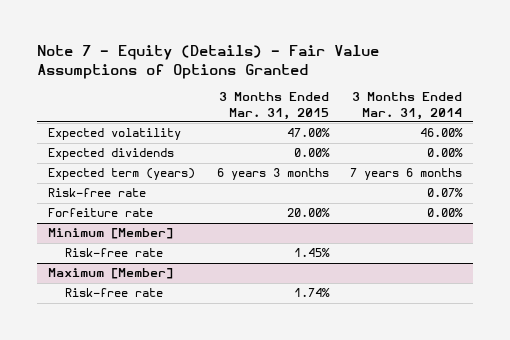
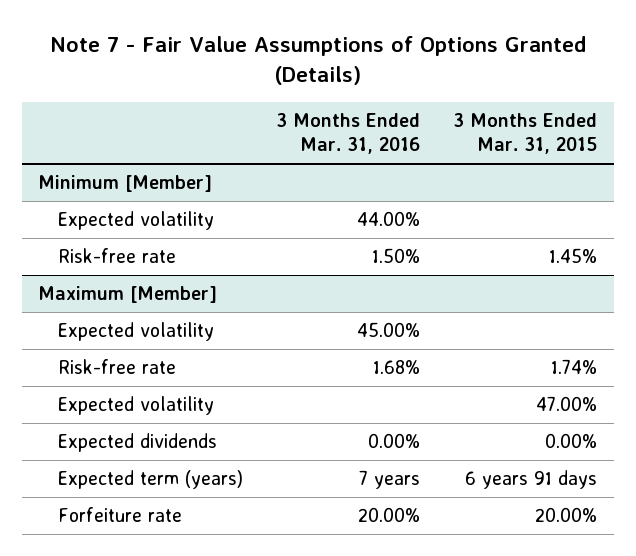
[36,44,379,79] Note 7 - Equity (Details) - Fair Value Assumptions of Options Granted -> [49,35,586,86] Note 7 - Fair Value Assumptions of Options Granted (Details)
[352,92,463,120] 3 Months Ended Mar. 31, 2014 -> none
none -> [275,112,420,155] 3 Months Ended Mar. 31, 2016
[47,128,181,141] Expected volatility -> none
[47,148,174,161] Expected dividends -> none
[47,168,195,181] Expected term (years) -> none
[47,188,146,198] Risk-free rate -> none
[47,208,153,218] Forfeiture rate -> none
none -> [57,211,214,231] Expected volatility
none -> [57,322,214,342] Expected volatility
none -> [57,396,214,416] Expected volatility
none -> [57,433,217,453] Expected dividends
none -> [57,470,243,490] Expected term (years)
none -> [57,507,182,523] Forfeiture rate

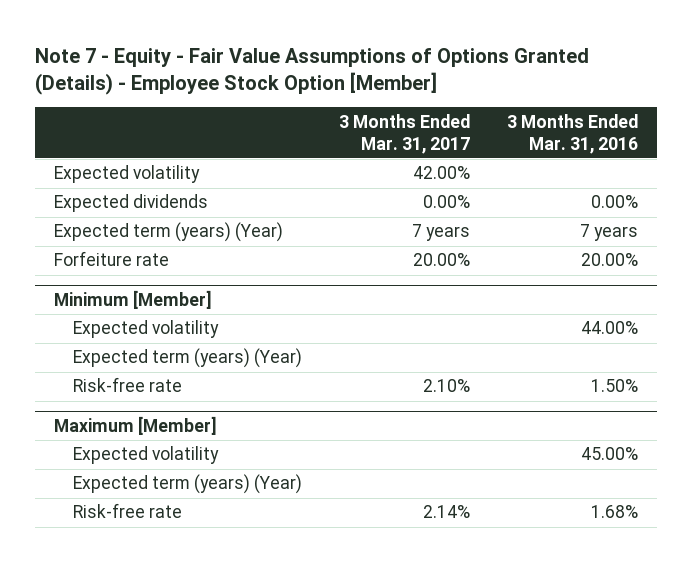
[49,35,586,86] Note 7 - Fair Value Assumptions of Options Granted (Details) -> [35,47,590,95] Note 7 - Equity - Fair Value Assumptions of Options Granted (Details) - Employee Stock Option [Member]
[453,112,598,155] 3 Months Ended Mar. 31, 2015 -> none
none -> [338,113,470,154] 3 Months Ended Mar. 31, 2017
none -> [53,165,200,184] Expected volatility
none -> [53,194,208,213] Expected dividends
none -> [53,222,283,243] Expected term (years) (Year)
none -> [53,251,169,267] Forfeiture rate
none -> [72,348,302,369] Expected term (years) (Year)
none -> [72,474,302,495] Expected term (years) (Year)
[57,396,214,416] Expected volatility -> none
[57,433,217,453] Expected dividends -> none
[57,470,243,490] Expected term (years) -> none
[57,507,182,523] Forfeiture rate -> none

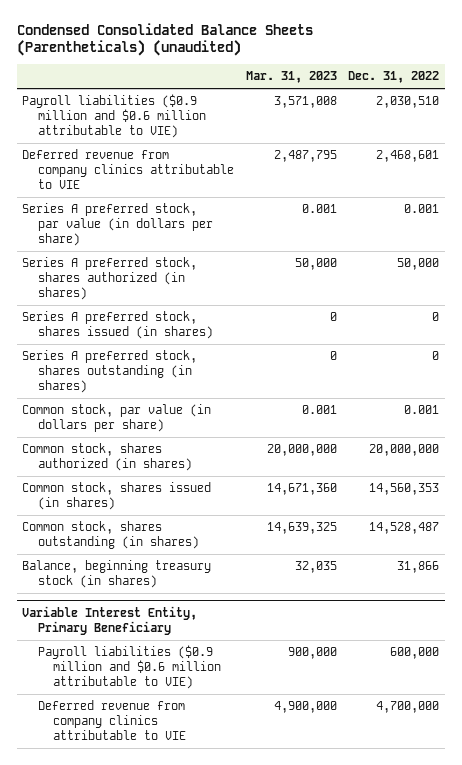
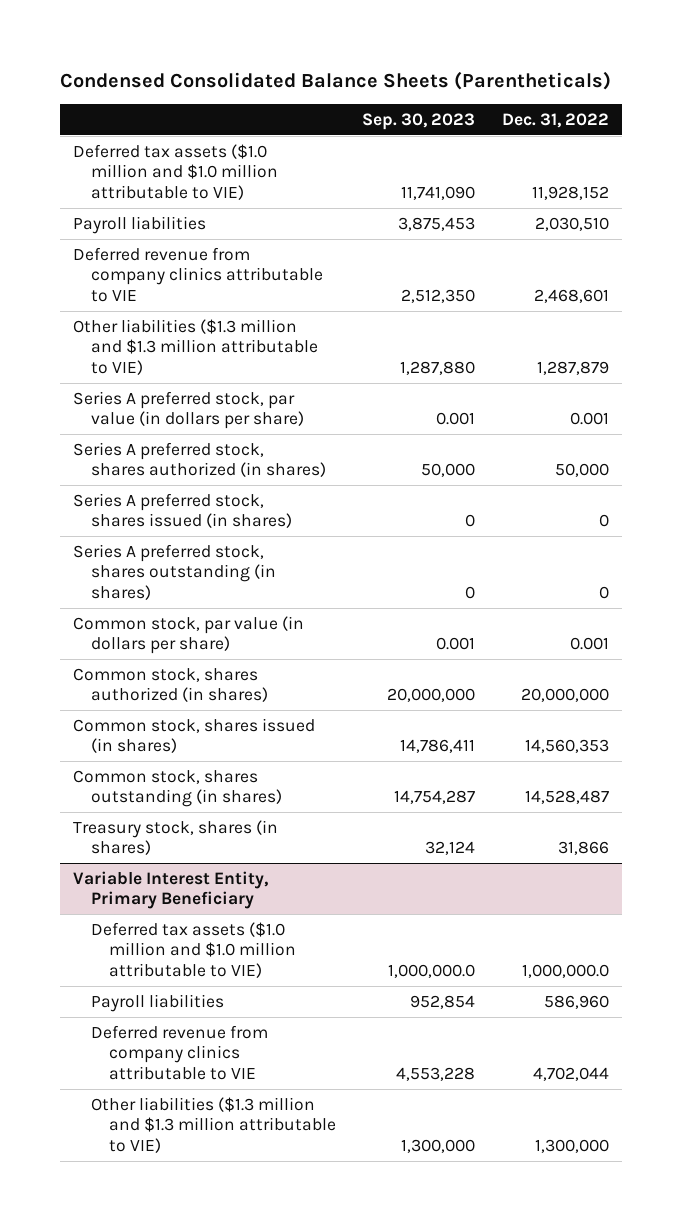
[16,22,313,57] Condensed Consolidated Balance Sheets (Parentheticals) (unaudited) -> [59,70,611,90] Condensed Consolidated Balance Sheets (Parentheticals)
[245,71,337,84] Mar. 31, 2023 -> none
none -> [362,112,476,130] Sep. 30, 2023
none -> [72,143,278,200] Deferred tax assets ($1.0 million and $1.0 million attributable to VIE)
[22,94,206,139] Payroll liabilities ($0.9 million and $0.6 million attributable to VIE) -> [72,215,206,234] Payroll liabilities
none -> [72,318,318,375] Other liabilities ($1.3 million and $1.3 million attributable to VIE)
[22,560,212,589] Balance, beginning treasury stock (in shares) -> [72,819,278,856] Treasury stock, shares (in shares)
none -> [90,921,296,978] Deferred tax assets ($1.0 million and $1.0 million attributable to VIE)
[37,645,221,690] Payroll liabilities ($0.9 million and $0.6 million attributable to VIE) -> [90,993,224,1012] Payroll liabilities
[390,647,440,660] 600,000 -> [543,994,609,1009] 586,960
[376,701,440,714] 4,700,000 -> [532,1066,609,1081] 4,702,044
none -> [90,1096,336,1153] Other liabilities ($1.3 million and $1.3 million attributable to VIE)

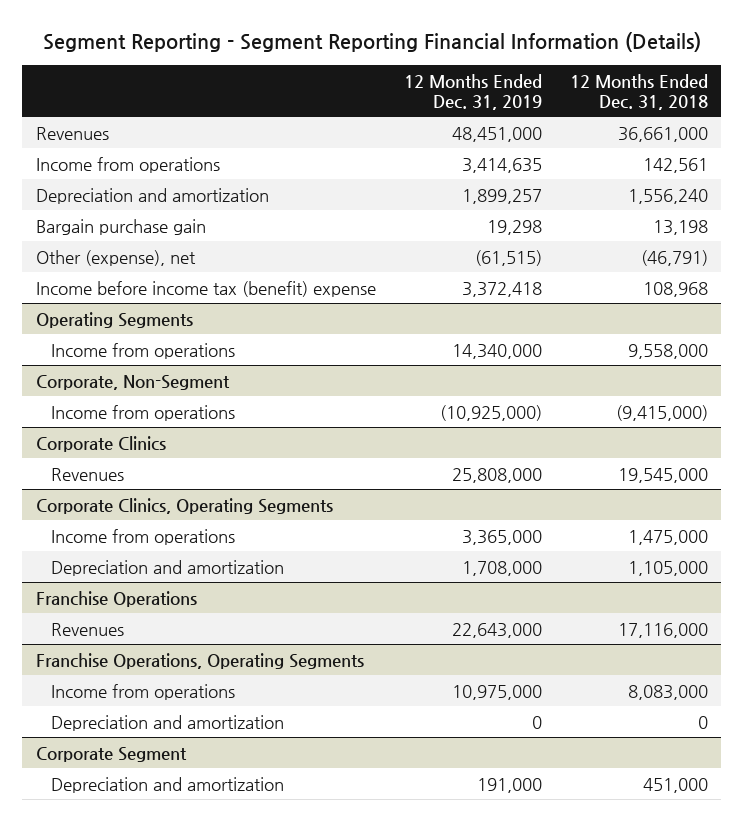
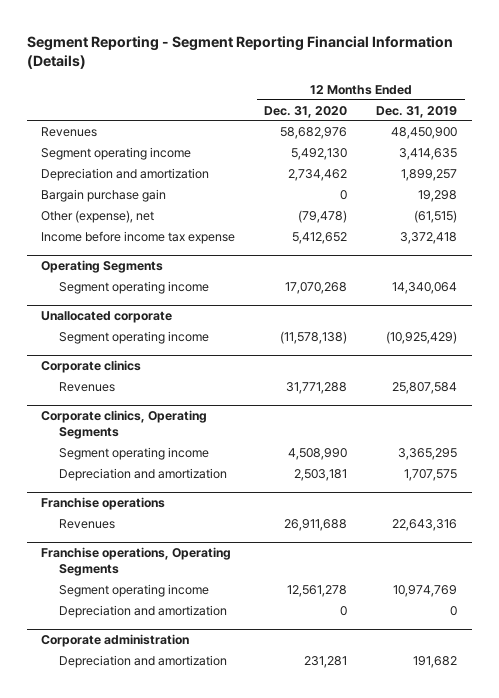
[569,73,708,110] 12 Months Ended Dec. 31, 2018 -> none
none -> [264,105,348,118] Dec. 31, 2020
[451,126,542,142] 48,451,000 -> [391,126,458,139] 48,450,900
[36,156,221,173] Income from operations -> [41,146,192,160] Segment operating income
[36,280,377,297] Income before income tax (benefit) expense -> [41,230,236,244] Income before income tax expense
[50,342,235,359] Income from operations -> [58,280,209,294] Segment operating income
[451,343,542,359] 14,340,000 -> [392,281,458,294] 14,340,064
[36,374,231,390] Corporate, Non-Segment -> [41,310,173,323] Unallocated corporate
[50,404,235,421] Income from operations -> [58,330,209,344] Segment operating income
[439,404,542,421] (10,925,000) -> [386,330,458,344] (10,925,429)
[36,435,167,452] Corporate Clinics -> [41,359,142,373] Corporate clinics
[451,467,542,483] 25,808,000 -> [392,381,458,394] 25,807,584
[36,497,334,514] Corporate Clinics, Operating Segments -> [41,409,208,440] Corporate clinics, Operating Segments
[50,528,235,545] Income from operations -> [58,446,209,460] Segment operating income
[461,529,542,545] 3,365,000 -> [398,447,458,460] 3,365,295
[461,560,542,576] 1,708,000 -> [404,468,458,481] 1,707,575
[36,590,198,607] Franchise Operations -> [41,496,166,510] Franchise operations
[451,622,542,638] 22,643,000 -> [392,518,458,531] 22,643,316
[36,652,365,669] Franchise Operations, Operating Segments -> [41,546,232,577] Franchise operations, Operating Segments
[50,683,235,700] Income from operations -> [58,583,209,597] Segment operating income
[451,684,542,700] 10,975,000 -> [393,584,458,597] 10,974,769
[36,746,188,762] Corporate Segment -> [41,633,190,647] Corporate administration
[476,777,542,793] 191,000 -> [413,655,458,668] 191,682

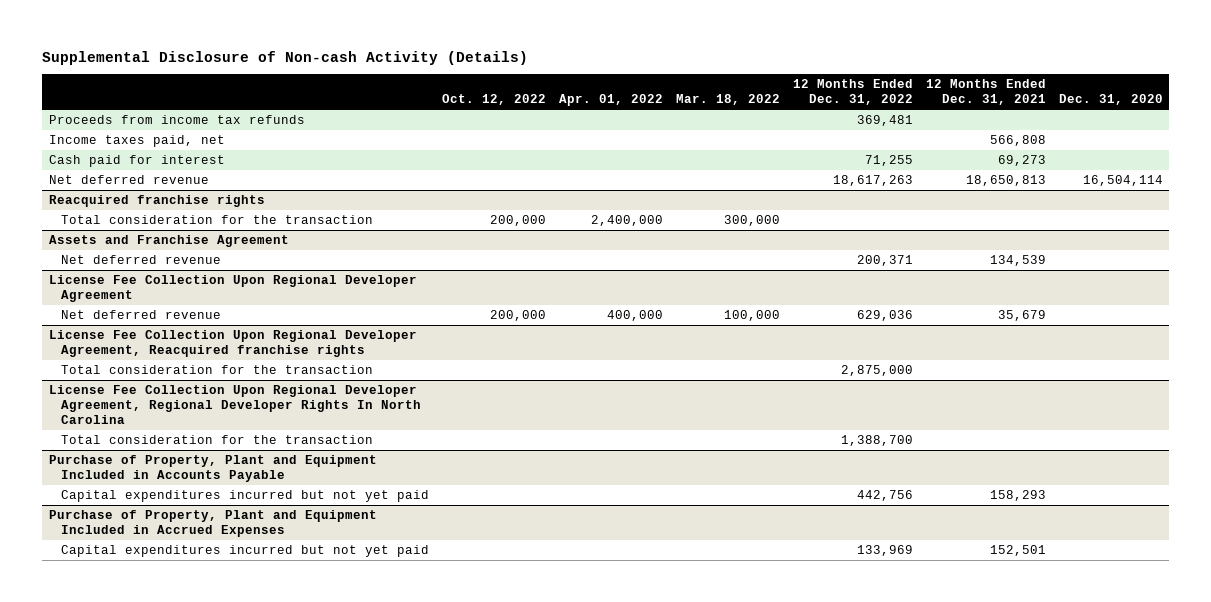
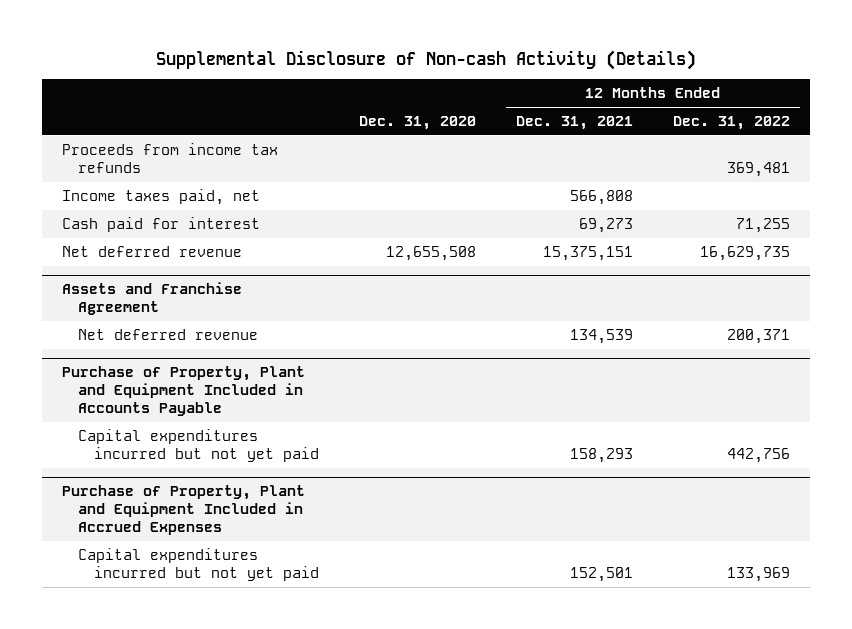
[441,94,546,106] Oct. 12, 2022 -> none
[558,94,663,107] Apr. 01, 2022 -> none
[675,94,780,106] Mar. 18, 2022 -> none
[48,195,265,208] Reacquired franchise rights -> none
[60,215,373,225] Total consideration for the transaction -> none
[832,175,913,187] 18,617,263 -> [699,246,790,262] 16,629,735
[965,175,1046,187] 18,650,813 -> [542,246,633,262] 15,375,151
[1082,175,1163,187] 16,504,114 -> [385,246,476,262] 12,655,508
[48,275,417,303] License Fee Collection Upon Regional Developer Agreement -> none
[60,310,221,320] Net deferred revenue -> none
[48,330,417,358] License Fee Collection Upon Regional Developer Agreement, Reacquired franchise rights -> none
[60,365,373,375] Total consideration for the transaction -> none
[48,385,421,425] License Fee Collection Upon Regional Developer Agreement, Regional Developer Rights In North Carolina -> none
[60,435,373,445] Total consideration for the transaction -> none

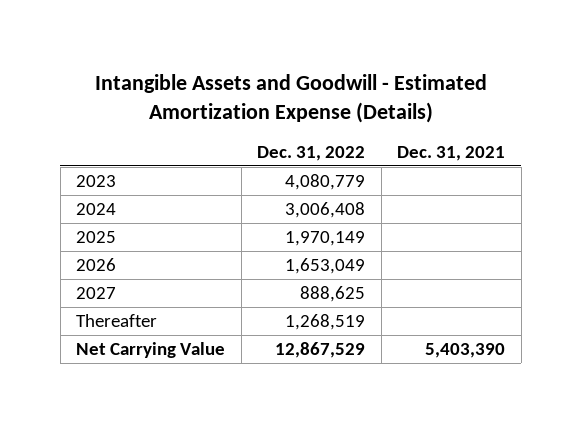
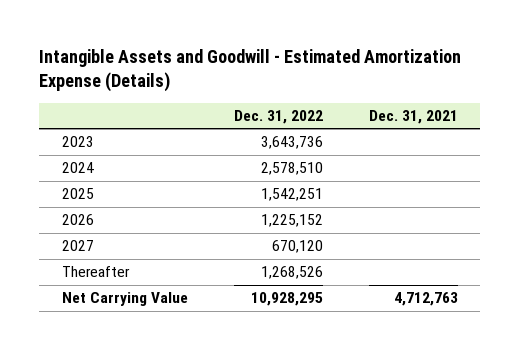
[285,173,366,190] 4,080,779 -> [260,136,323,150] 3,643,736
[285,201,366,218] 3,006,408 -> [260,162,323,176] 2,578,510
[285,230,366,246] 1,970,149 -> [260,188,323,202] 1,542,251
[285,257,366,274] 1,653,049 -> [260,214,323,228] 1,225,152
[300,285,366,302] 888,625 -> [271,240,323,254] 670,120
[285,313,366,330] 1,268,519 -> [260,266,323,280] 1,268,526
[275,341,366,358] 12,867,529 -> [250,292,323,307] 10,928,295
[425,342,506,358] 5,403,390 -> [393,292,458,307] 4,712,763

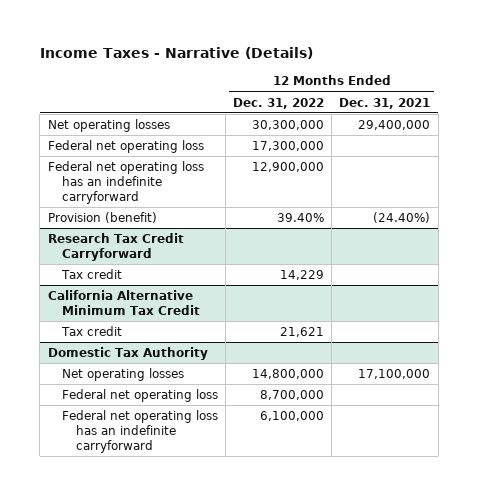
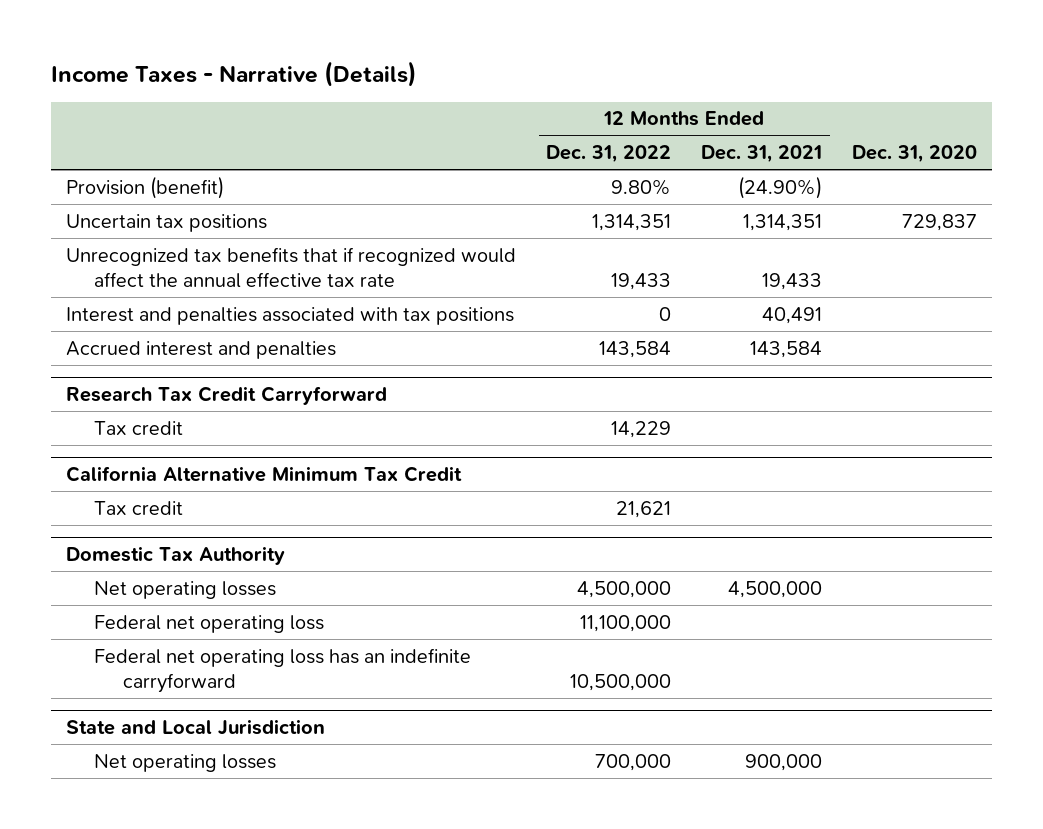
none -> [852,145,978,164] Dec. 31, 2020
[47,119,170,133] Net operating losses -> none
[47,140,204,154] Federal net operating loss -> none
[47,161,204,204] Federal net operating loss has an indefinite carryforward -> none
[277,213,325,223] 39.40% -> [611,178,672,195] 9.80%
[373,212,431,224] (24.40%) -> [738,175,823,199] (24.90%)
none -> [66,213,268,232] Uncertain tax positions
none -> [66,246,517,288] Unrecognized tax benefits that if recognized would affect the annual effective tax rate
none -> [66,306,515,325] Interest and penalties associated with tax positions
none -> [66,340,337,359] Accrued interest and penalties
[252,369,325,380] 14,800,000 -> [577,580,672,598] 4,500,000
[358,369,431,380] 17,100,000 -> [728,580,823,598] 4,500,000
[260,390,325,401] 8,700,000 -> [580,614,672,632] 11,100,000
[260,411,325,422] 6,100,000 -> [570,673,672,691] 10,500,000
none -> [66,719,326,737] State and Local Jurisdiction
none -> [94,753,277,772] Net operating losses

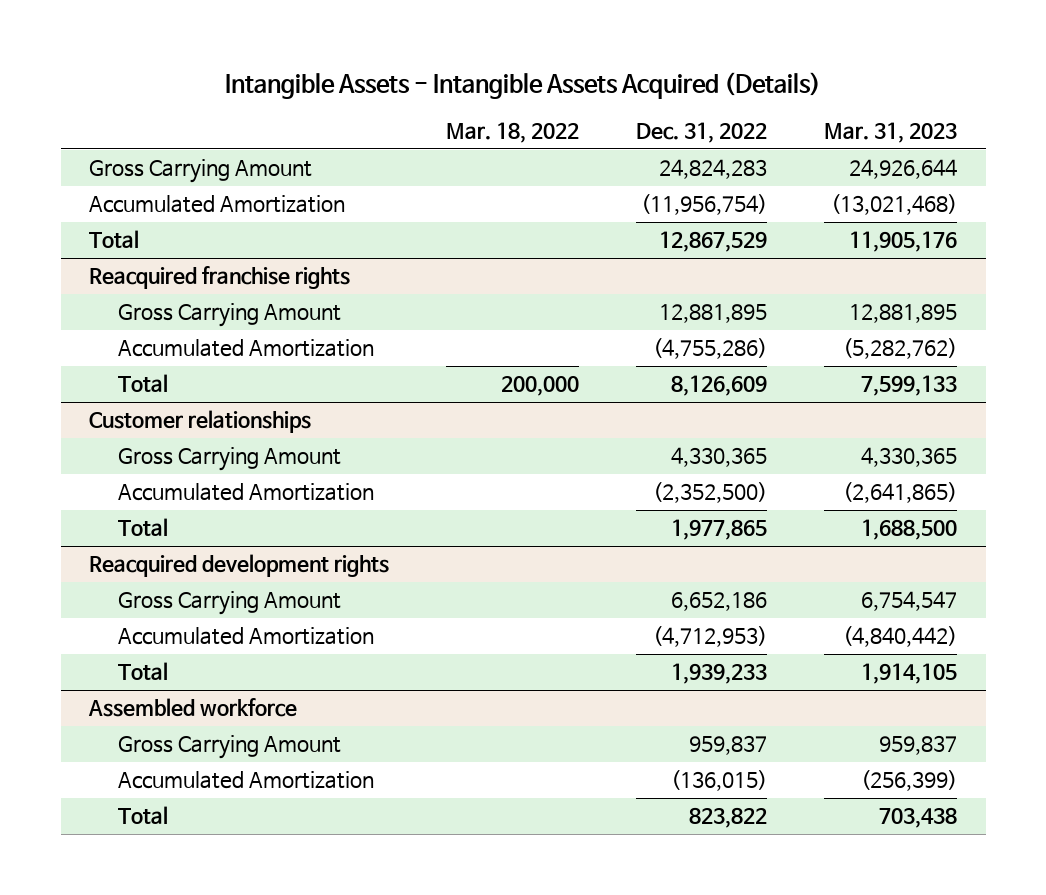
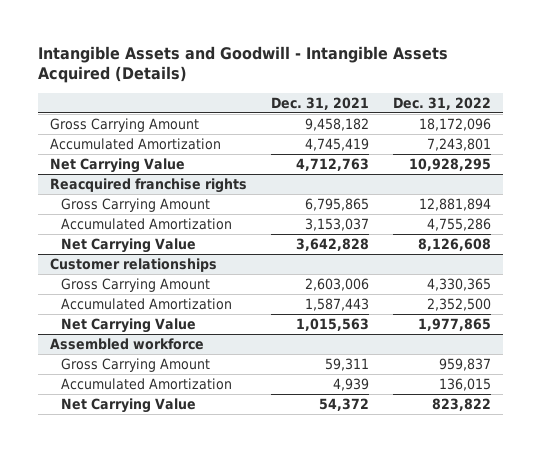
[225,72,822,100] Intangible Assets - Intangible Assets Acquired (Details) -> [38,45,449,84] Intangible Assets and Goodwill - Intangible Assets Acquired (Details)
[446,122,580,144] Mar. 18, 2022 -> none
[824,122,958,144] Mar. 31, 2023 -> none
none -> [271,96,370,110] Dec. 31, 2021
[89,230,140,249] Total -> none
[659,159,768,180] 24,824,283 -> [418,118,491,132] 18,172,096
[641,194,768,216] (11,956,754) -> [426,138,491,152] 7,243,801
none -> [50,158,186,174] Net Carrying Value
[117,374,168,393] Total -> none
[659,304,768,324] 12,881,895 -> [418,198,491,212] 12,881,894
[653,338,768,360] (4,755,286) -> [426,218,491,232] 4,755,286
none -> [60,238,196,254] Net Carrying Value
[89,554,390,578] Reacquired development rights -> none
[117,591,341,616] Gross Carrying Amount -> none
[117,627,374,646] Accumulated Amortization -> none
[117,662,168,681] Total -> none
[653,482,768,504] (2,352,500) -> [426,298,491,312] 2,352,500
[117,518,168,537] Total -> [60,318,196,334] Net Carrying Value
[671,770,768,792] (136,015) -> [438,378,491,392] 136,015
[117,806,168,825] Total -> [60,398,196,414] Net Carrying Value

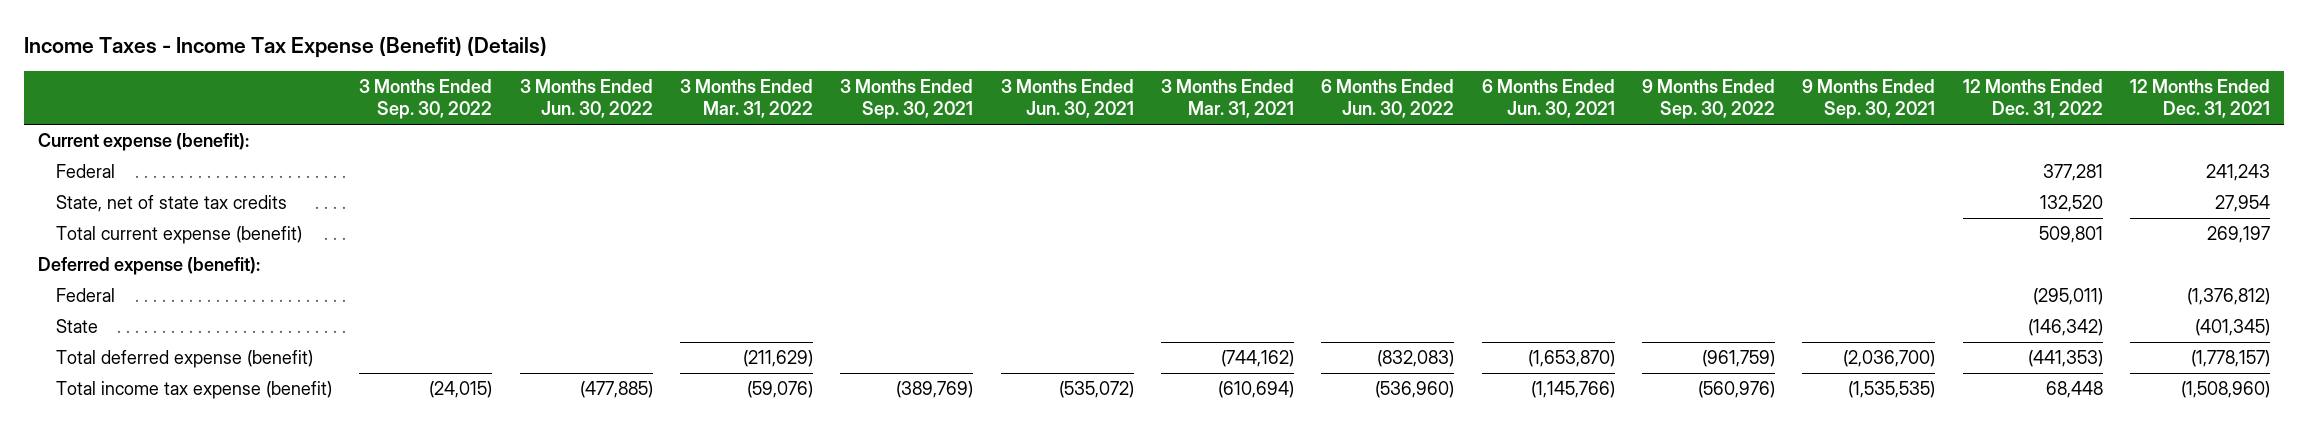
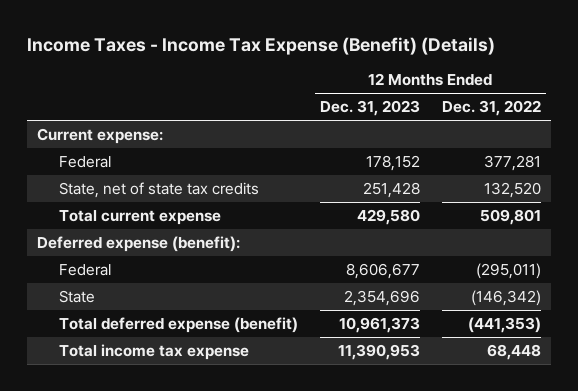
[359,79,493,120] 3 Months Ended Sep. 30, 2022 -> none
[519,79,653,119] 3 Months Ended Jun. 30, 2022 -> none
[679,79,813,119] 3 Months Ended Mar. 31, 2022 -> none
[840,79,974,120] 3 Months Ended Sep. 30, 2021 -> none
[1000,79,1134,119] 3 Months Ended Jun. 30, 2021 -> none
[1160,79,1294,119] 3 Months Ended Mar. 31, 2021 -> none
[1321,79,1455,119] 6 Months Ended Jun. 30, 2022 -> none
[1481,79,1615,119] 6 Months Ended Jun. 30, 2021 -> none
[1641,79,1775,120] 9 Months Ended Sep. 30, 2022 -> none
[1802,79,1936,120] 9 Months Ended Sep. 30, 2021 -> none
[2129,79,2270,119] 12 Months Ended Dec. 31, 2021 -> none
none -> [320,100,421,117] Dec. 31, 2023
[37,133,249,152] Current expense (benefit): -> [37,127,164,144] Current expense:
[56,226,303,245] Total current expense (benefit) -> [59,209,222,225] Total current expense
[56,381,333,400] Total income tax expense (benefit) -> [59,343,250,360] Total income tax expense

